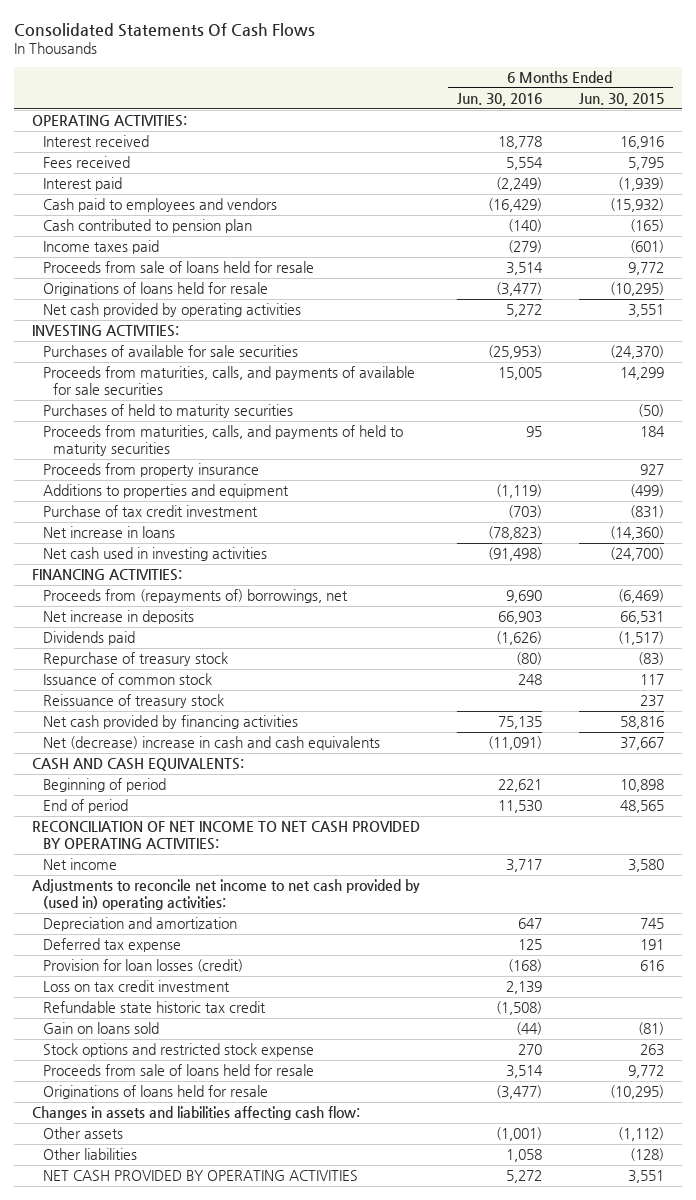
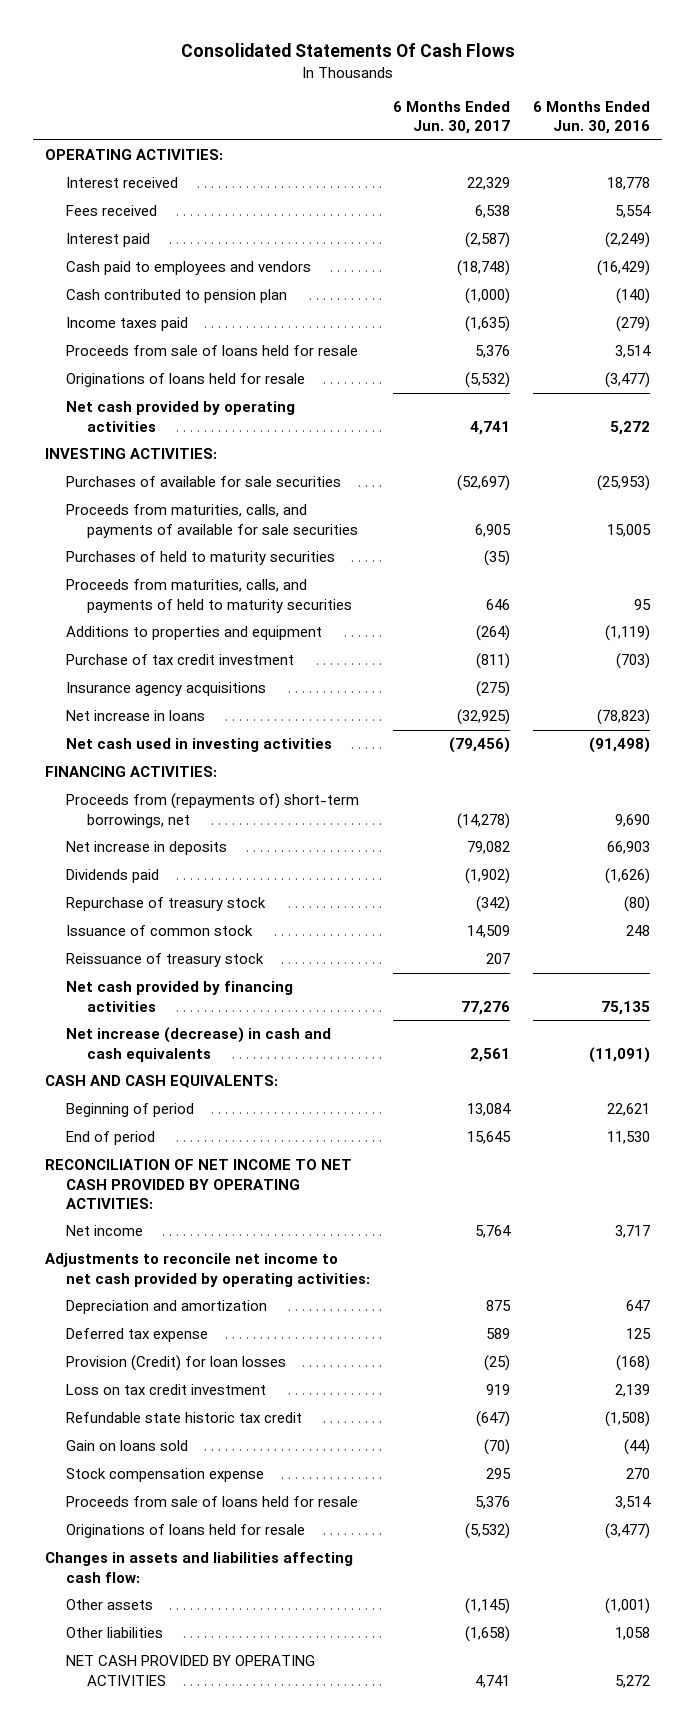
[578,92,664,106] Jun. 30, 2015 -> none
none -> [393,101,511,135] 6 Months Ended Jun. 30, 2017
[42,463,259,478] Proceeds from property insurance -> none
none -> [65,682,266,697] Insurance agency acquisitions
[42,589,348,604] Proceeds from (repayments of) borrowings, net -> [65,793,359,828] Proceeds from (repayments of) short-term borrowings, net
[42,736,380,751] Net (decrease) increase in cash and cash equivalents -> [65,1027,331,1062] Net increase (decrease) in cash and cash equivalents
[32,879,421,910] Adjustments to reconcile net income to net cash provided by (used in) operating activities: -> [45,1253,370,1287] Adjustments to reconcile net income to net cash provided by operating activities:
[42,959,243,973] Provision for loan losses (credit) -> [65,1355,286,1372] Provision (Credit) for loan losses
[42,1043,314,1058] Stock options and restricted stock expense -> none
none -> [65,1468,264,1483] Stock compensation expense

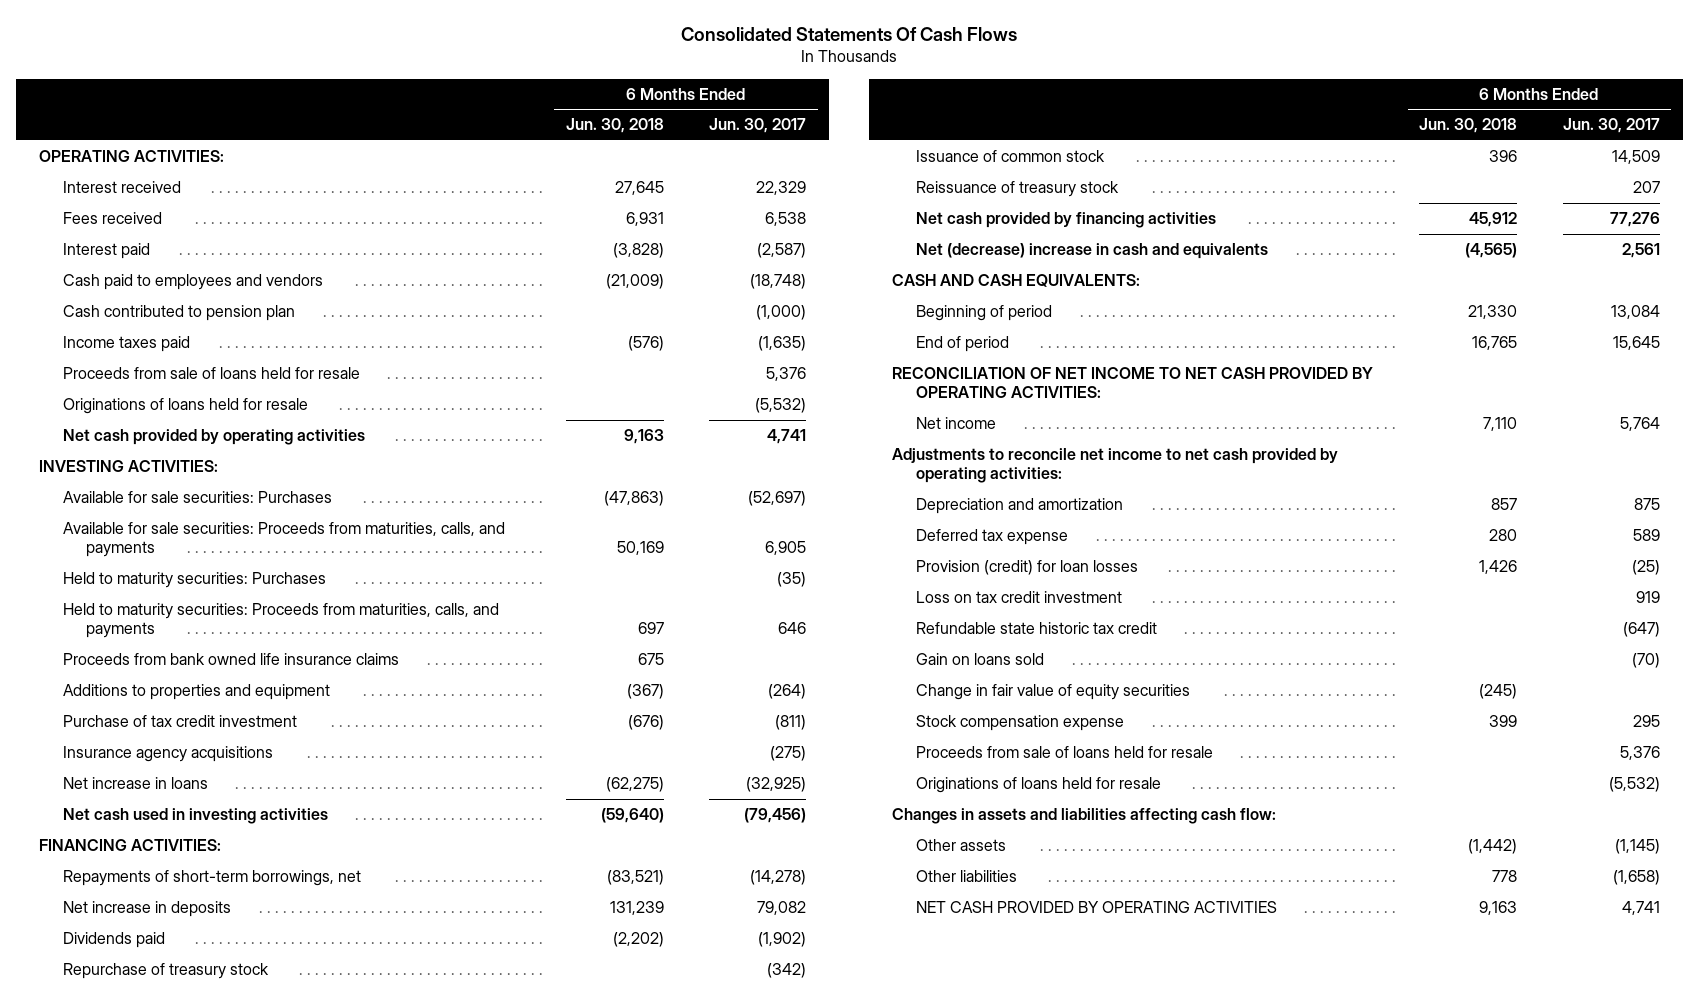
[533,101,651,135] 6 Months Ended Jun. 30, 2016 -> none
none -> [565,118,664,134] Jun. 30, 2018
[65,476,341,488] Purchases of available for sale securities -> [62,491,332,504] Available for sale securities: Purchases
[65,504,358,538] Proceeds from maturities, calls, and payments of available for sale securities -> [62,522,505,558] Available for sale securities: Proceeds from maturities, calls, and payments
[65,551,335,566] Purchases of held to maturity securities -> [62,572,326,589] Held to maturity securities: Purchases
[65,579,352,613] Proceeds from maturities, calls, and payments of held to maturity securities -> [62,603,499,639] Held to maturity securities: Proceeds from maturities, calls, and payments
none -> [62,653,399,666] Proceeds from bank owned life insurance claims
[65,793,359,828] Proceeds from (repayments of) short-term borrowings, net -> [62,870,361,887] Repayments of short-term borrowings, net
[65,1027,331,1062] Net increase (decrease) in cash and cash equivalents -> [916,243,1269,260] Net (decrease) increase in cash and equivalents
[65,1355,286,1372] Provision (Credit) for loan losses -> [916,560,1139,576] Provision (credit) for loan losses
none -> [916,684,1191,701] Change in fair value of equity securities

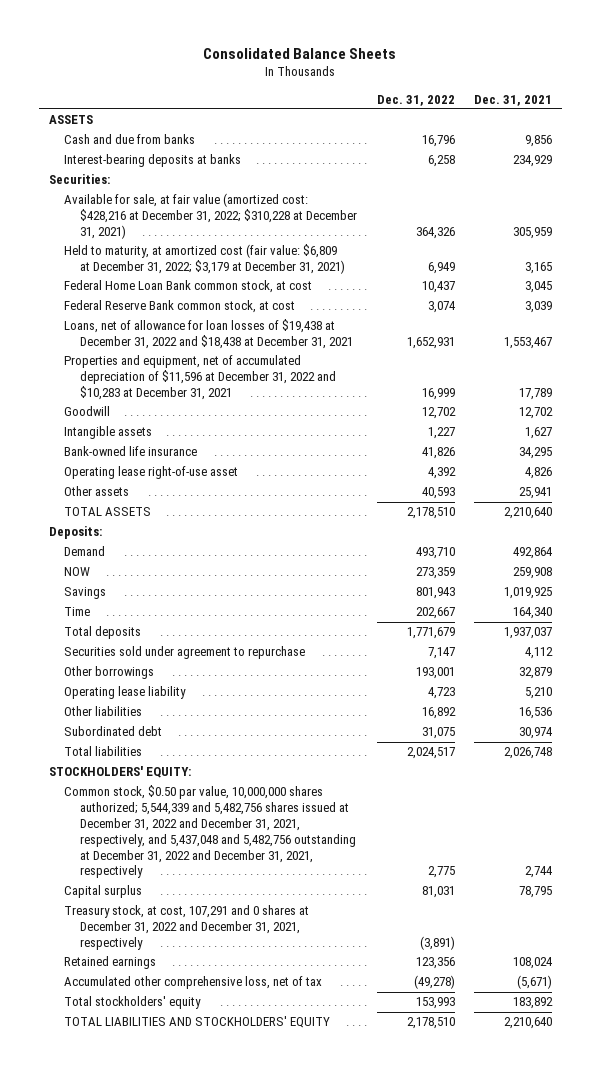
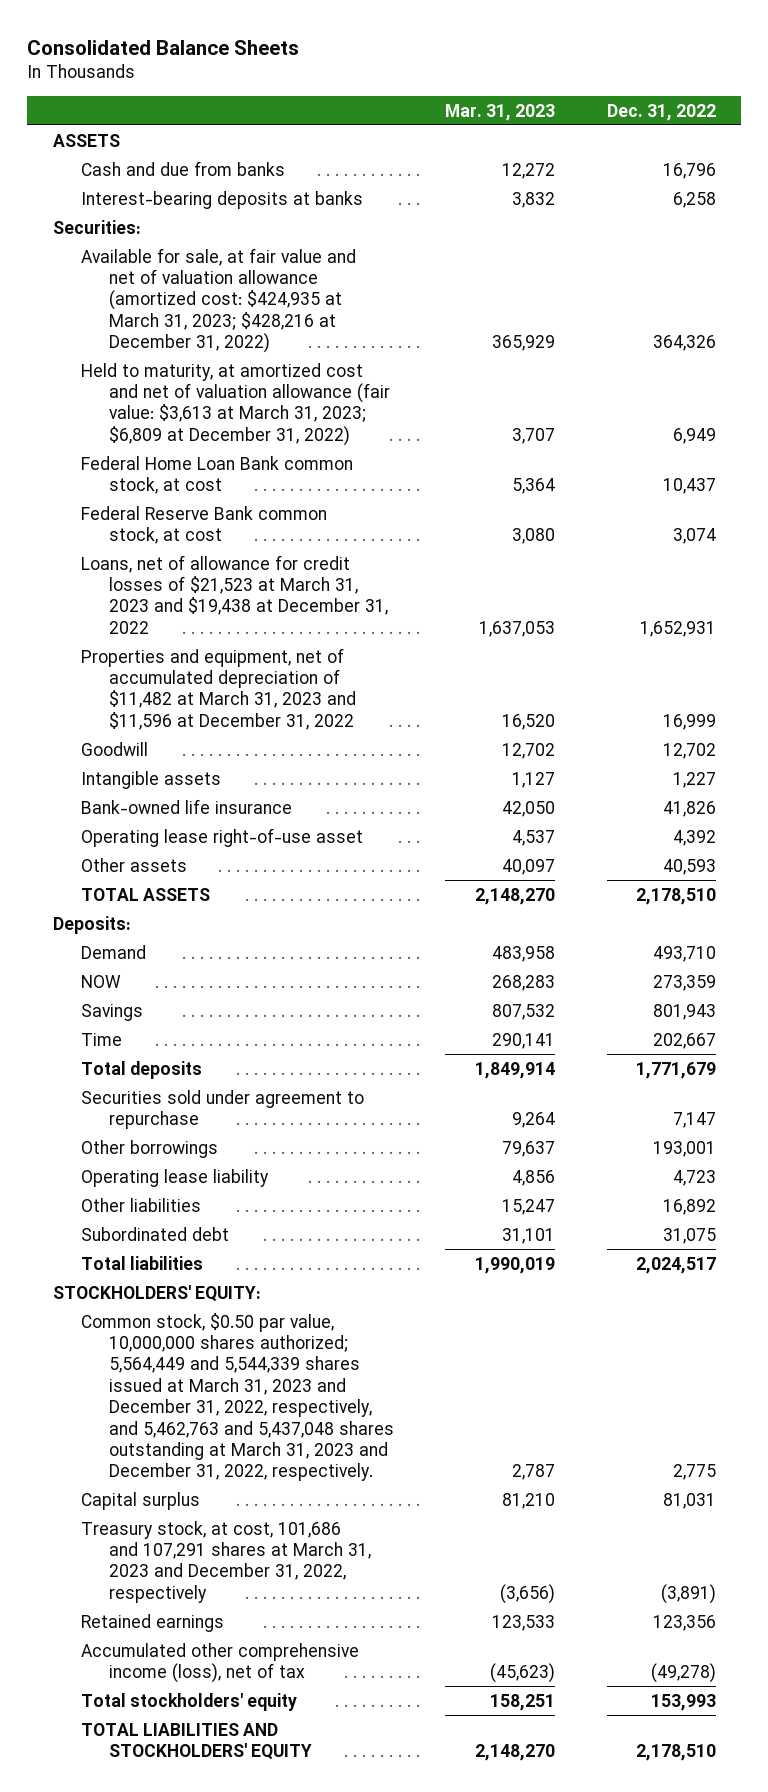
[474,94,553,106] Dec. 31, 2021 -> none
none -> [445,103,556,121] Mar. 31, 2023
[64,193,358,240] Available for sale, at fair value (amortized cost: $428,216 at December 31, 2022; $310,228 at December 31, 2021) -> [80,247,356,354] Available for sale, at fair value and net of valuation allowance (amortized cost: $424,935 at March 31, 2023; $428,216 at December 31, 2022)
[64,244,346,275] Held to maturity, at amortized cost (fair value: $6,809 at December 31, 2022; $3,179 at December 31, 2021) -> [80,362,390,446] Held to maturity, at amortized cost and net of valuation allowance (fair value: $3,613 at March 31, 2023; $6,809 at December 31, 2022)
[64,319,354,350] Loans, net of allowance for loan losses of $19,438 at December 31, 2022 and $18,438 at December 31, 2021 -> [80,554,388,634] Loans, net of allowance for credit losses of $21,523 at March 31, 2023 and $19,438 at December 31, 2022
[64,355,337,401] Properties and equipment, net of accumulated depreciation of $11,596 at December 31, 2022 and $10,283 at December 31, 2021 -> [80,647,356,730] Properties and equipment, net of accumulated depreciation of $11,482 at March 31, 2023 and $11,596 at December 31, 2022
[64,785,357,879] Common stock, $0.50 par value, 10,000,000 shares authorized; 5,544,339 and 5,482,756 shares issued at December 31, 2022 and December 31, 2021, respectively, and 5,437,048 and 5,482,756 outstanding at December 31, 2022 and December 31, 2021, respectively -> [80,1312,394,1482] Common stock, $0.50 par value, 10,000,000 shares authorized; 5,564,449 and 5,544,339 shares issued at March 31, 2023 and December 31, 2022, respectively, and 5,462,763 and 5,437,048 shares outstanding at March 31, 2023 and December 31, 2022, respectively.
[64,905,310,951] Treasury stock, at cost, 107,291 and 0 shares at December 31, 2022 and December 31, 2021, respectively -> [80,1520,371,1603] Treasury stock, at cost, 101,686 and 107,291 shares at March 31, 2023 and December 31, 2022, respectively
[64,976,323,990] Accumulated other comprehensive loss, net of tax -> [80,1642,359,1683] Accumulated other comprehensive income (loss), net of tax

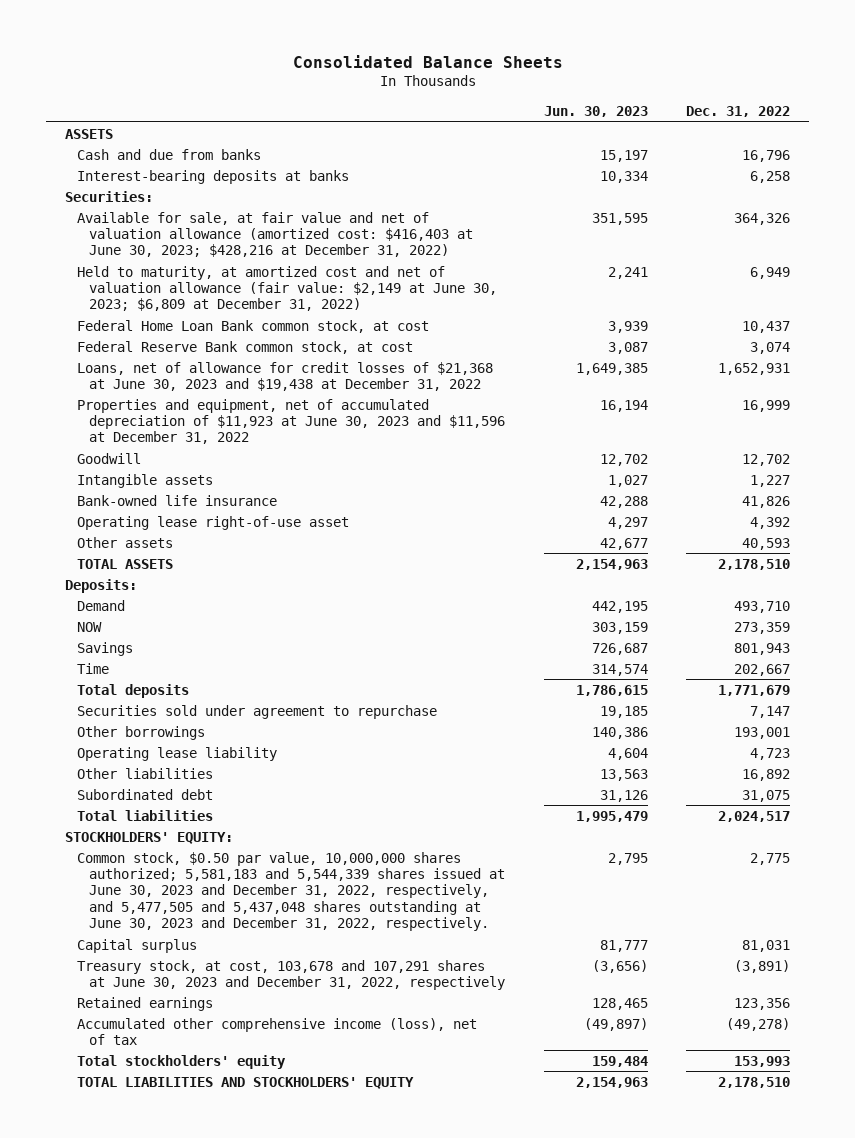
[445,103,556,121] Mar. 31, 2023 -> none
none -> [543,106,648,118] Jun. 30, 2023
[80,247,356,354] Available for sale, at fair value and net of valuation allowance (amortized cost: $424,935 at March 31, 2023; $428,216 at December 31, 2022) -> [77,211,474,258] Available for sale, at fair value and net of valuation allowance (amortized cost: $416,403 at June 30, 2023; $428,216 at December 31, 2022)
[80,362,390,446] Held to maturity, at amortized cost and net of valuation allowance (fair value: $3,613 at March 31, 2023; $6,809 at December 31, 2022) -> [77,265,498,312] Held to maturity, at amortized cost and net of valuation allowance (fair value: $2,149 at June 30, 2023; $6,809 at December 31, 2022)
[80,554,388,634] Loans, net of allowance for credit losses of $21,523 at March 31, 2023 and $19,438 at December 31, 2022 -> [77,361,494,392] Loans, net of allowance for credit losses of $21,368 at June 30, 2023 and $19,438 at December 31, 2022
[80,647,356,730] Properties and equipment, net of accumulated depreciation of $11,482 at March 31, 2023 and $11,596 at December 31, 2022 -> [77,398,506,445] Properties and equipment, net of accumulated depreciation of $11,923 at June 30, 2023 and $11,596 at December 31, 2022
[80,1312,394,1482] Common stock, $0.50 par value, 10,000,000 shares authorized; 5,564,449 and 5,544,339 shares issued at March 31, 2023 and December 31, 2022, respectively, and 5,462,763 and 5,437,048 shares outstanding at March 31, 2023 and December 31, 2022, respectively. -> [77,851,506,932] Common stock, $0.50 par value, 10,000,000 shares authorized; 5,581,183 and 5,544,339 shares issued at June 30, 2023 and December 31, 2022, respectively, and 5,477,505 and 5,437,048 shares outstanding at June 30, 2023 and December 31, 2022, respectively.
[80,1520,371,1603] Treasury stock, at cost, 101,686 and 107,291 shares at March 31, 2023 and December 31, 2022, respectively -> [77,959,506,991] Treasury stock, at cost, 103,678 and 107,291 shares at June 30, 2023 and December 31, 2022, respectively

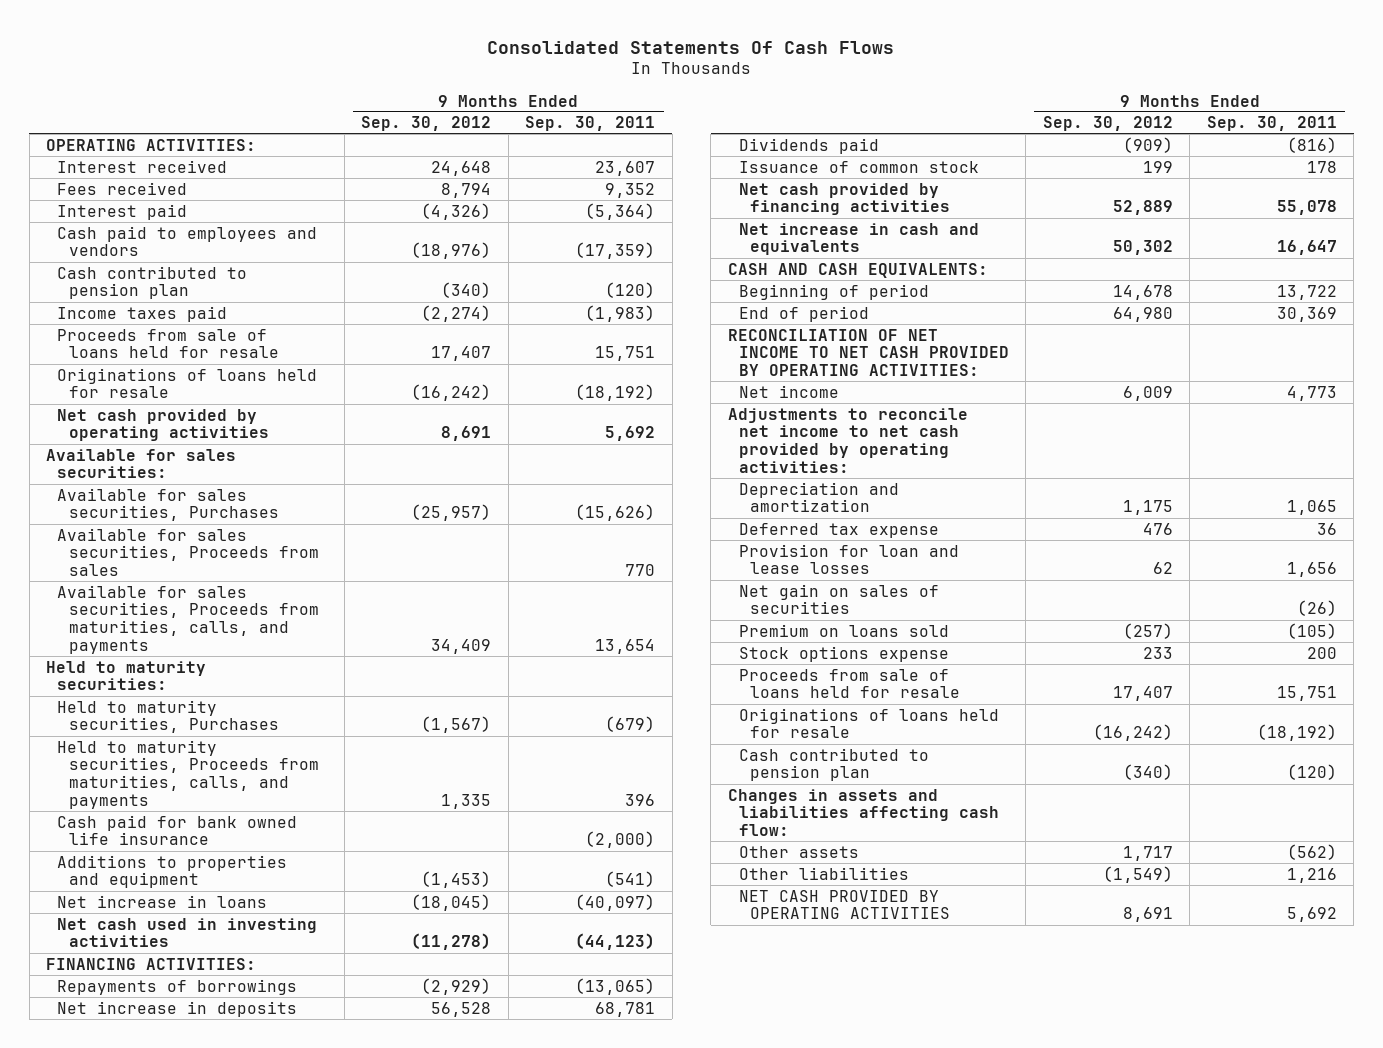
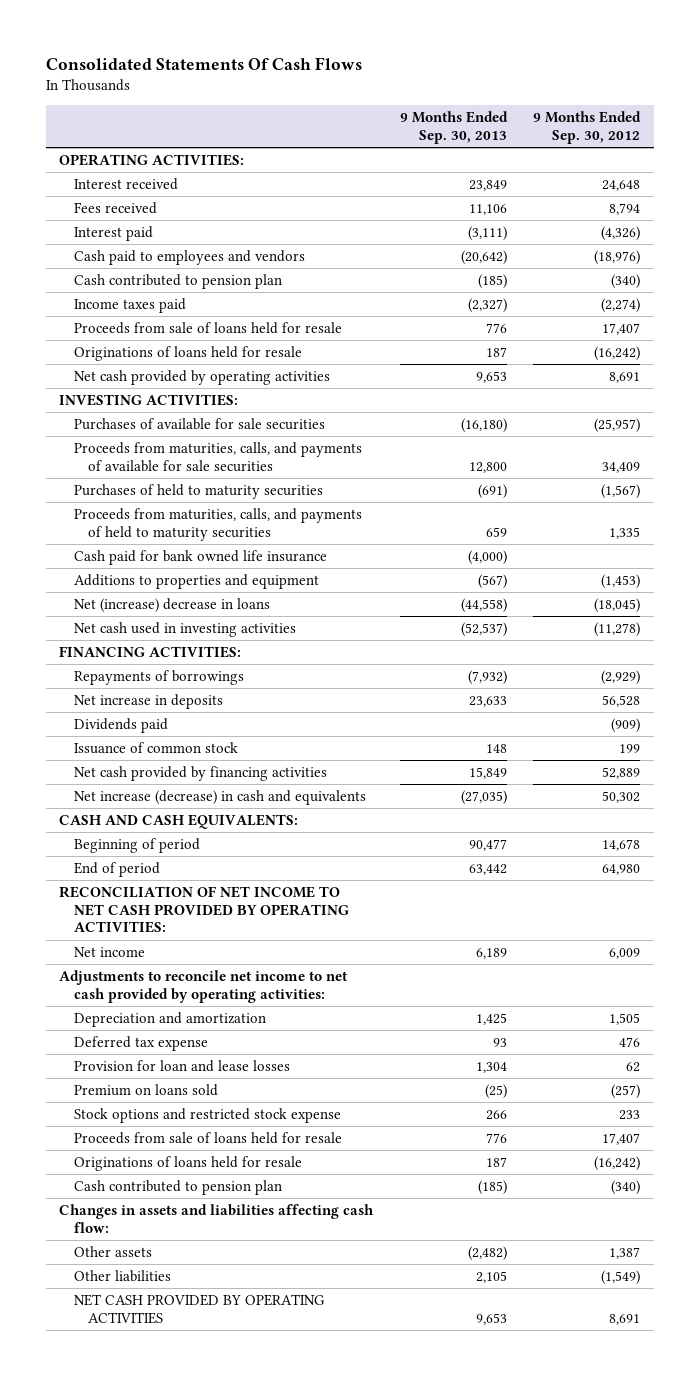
[525,116,656,132] Sep. 30, 2011 -> none
none -> [399,111,508,144] 9 Months Ended Sep. 30, 2013
[46,448,237,479] Available for sales securities: -> none
[57,527,319,577] Available for sales securities, Proceeds from sales -> none
[46,660,207,691] Held to maturity securities: -> none
none -> [59,394,239,407] INVESTING ACTIVITIES:
[57,487,279,522] Available for sales securities, Purchases -> [73,418,325,431] Purchases of available for sale securities
[57,584,319,655] Available for sales securities, Proceeds from maturities, calls, and payments -> [73,442,362,472] Proceeds from maturities, calls, and payments of available for sale securities
[57,699,279,734] Held to maturity securities, Purchases -> [73,484,323,500] Purchases of held to maturity securities
[57,739,319,810] Held to maturity securities, Proceeds from maturities, calls, and payments -> [73,508,362,541] Proceeds from maturities, calls, and payments of held to maturity securities
[57,894,268,908] Net increase in loans -> [73,598,270,614] Net (increase) decrease in loans
[738,222,979,256] Net increase in cash and equivalents -> [73,790,366,806] Net increase (decrease) in cash and equivalents
[1122,500,1173,516] 1,175 -> [609,1013,641,1026] 1,505
[738,583,939,615] Net gain on sales of securities -> none
[738,645,949,662] Stock options expense -> [73,1108,341,1124] Stock options and restricted stock expense
[1122,845,1173,861] 1,717 -> [609,1247,641,1260] 1,387

